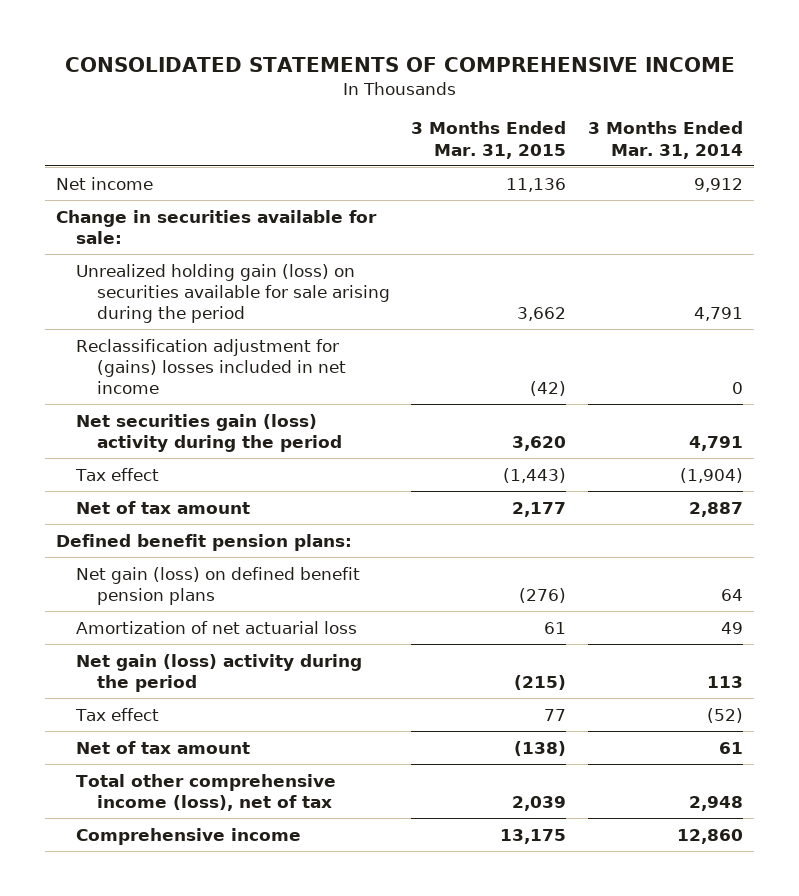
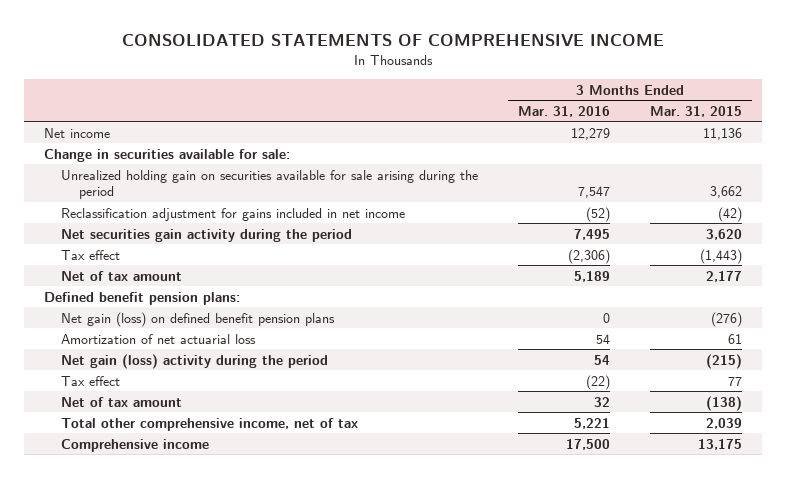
[587,121,743,159] 3 Months Ended Mar. 31, 2014 -> none
none -> [518,105,611,117] Mar. 31, 2016
[76,263,390,323] Unrealized holding gain (loss) on securities available for sale arising during the period -> [61,169,479,200] Unrealized holding gain on securities available for sale arising during the period
[76,338,346,394] Reclassification adjustment for (gains) losses included in net income -> [61,207,406,221] Reclassification adjustment for gains included in net income
[76,413,342,452] Net securities gain (loss) activity during the period -> [61,228,353,242] Net securities gain activity during the period
[76,773,337,811] Total other comprehensive income (loss), net of tax -> [61,417,359,431] Total other comprehensive income, net of tax

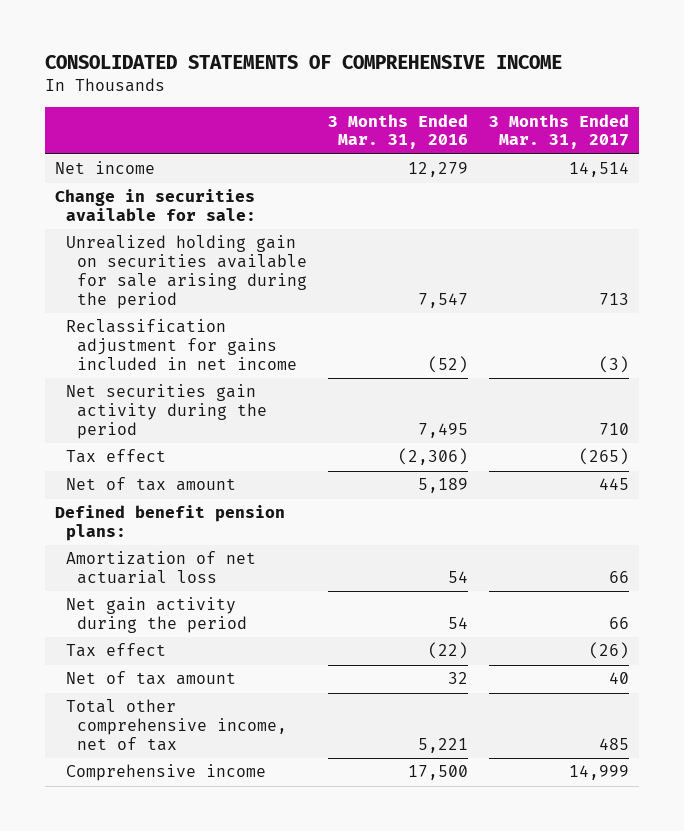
[650,105,743,117] Mar. 31, 2015 -> none
none -> [488,113,629,150] 3 Months Ended Mar. 31, 2017
[61,311,336,327] Net gain (loss) on defined benefit pension plans -> none
[61,353,329,369] Net gain (loss) activity during the period -> [66,597,248,634] Net gain activity during the period

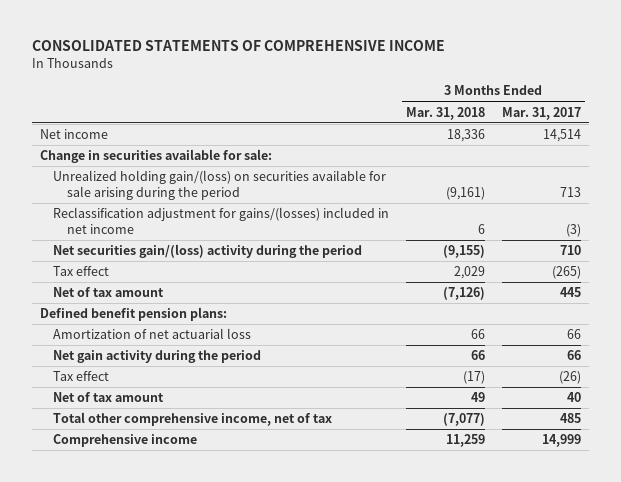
[328,113,469,150] 3 Months Ended Mar. 31, 2016 -> none
none -> [406,106,486,120] Mar. 31, 2018
[66,235,308,309] Unrealized holding gain on securities available for sale arising during the period -> [53,170,387,200] Unrealized holding gain/(loss) on securities available for sale arising during the period
[66,319,298,370] Reclassification adjustment for gains included in net income -> [53,207,390,234] Reclassification adjustment for gains/(losses) included in net income
[66,384,268,439] Net securities gain activity during the period -> [53,244,363,259] Net securities gain/(loss) activity during the period

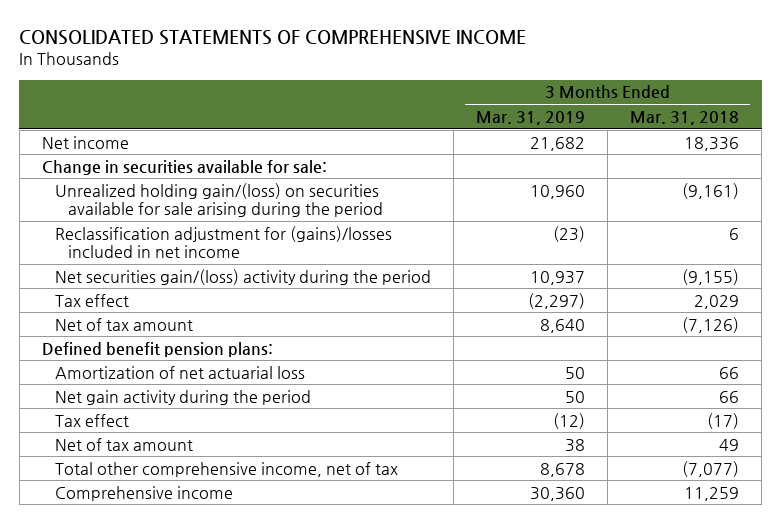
[501,106,581,120] Mar. 31, 2017 -> none
none -> [475,110,585,125] Mar. 31, 2019
[53,207,390,234] Reclassification adjustment for gains/(losses) included in net income -> [54,225,392,258] Reclassification adjustment for (gains)/losses included in net income

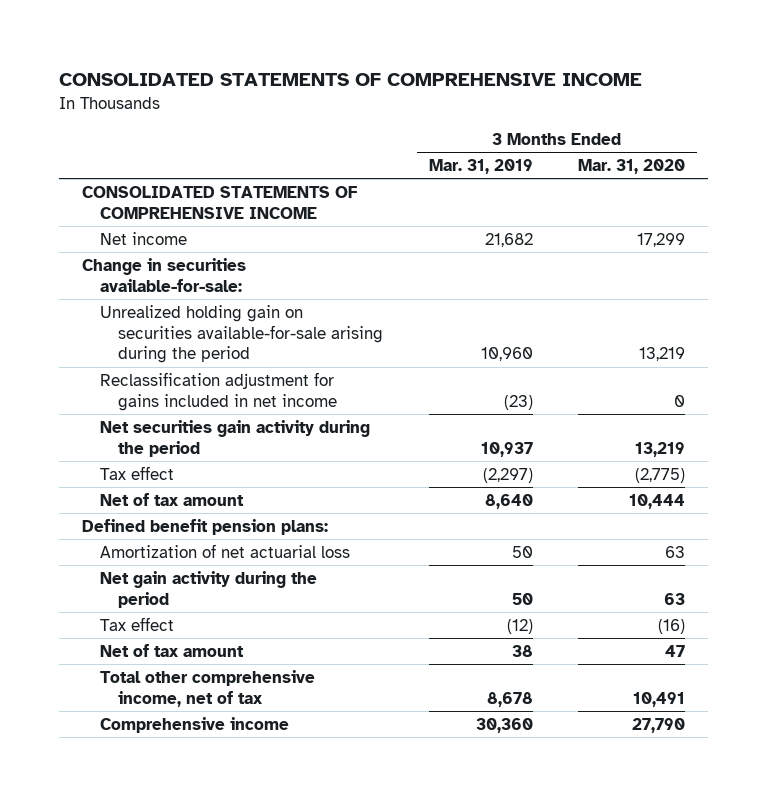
[630,110,740,125] Mar. 31, 2018 -> none
none -> [578,159,686,175] Mar. 31, 2020
none -> [82,185,358,219] CONSOLIDATED STATEMENTS OF COMPREHENSIVE INCOME
[41,159,327,175] Change in securities available for sale: -> [82,257,247,292] Change in securities available-for-sale:
[54,182,383,217] Unrealized holding gain/(loss) on securities available for sale arising during the period -> [100,304,383,364] Unrealized holding gain on securities available-for-sale arising during the period
[54,225,392,258] Reclassification adjustment for (gains)/losses included in net income -> [100,371,337,411] Reclassification adjustment for gains included in net income
[54,268,431,285] Net securities gain/(loss) activity during the period -> [100,419,371,457] Net securities gain activity during the period

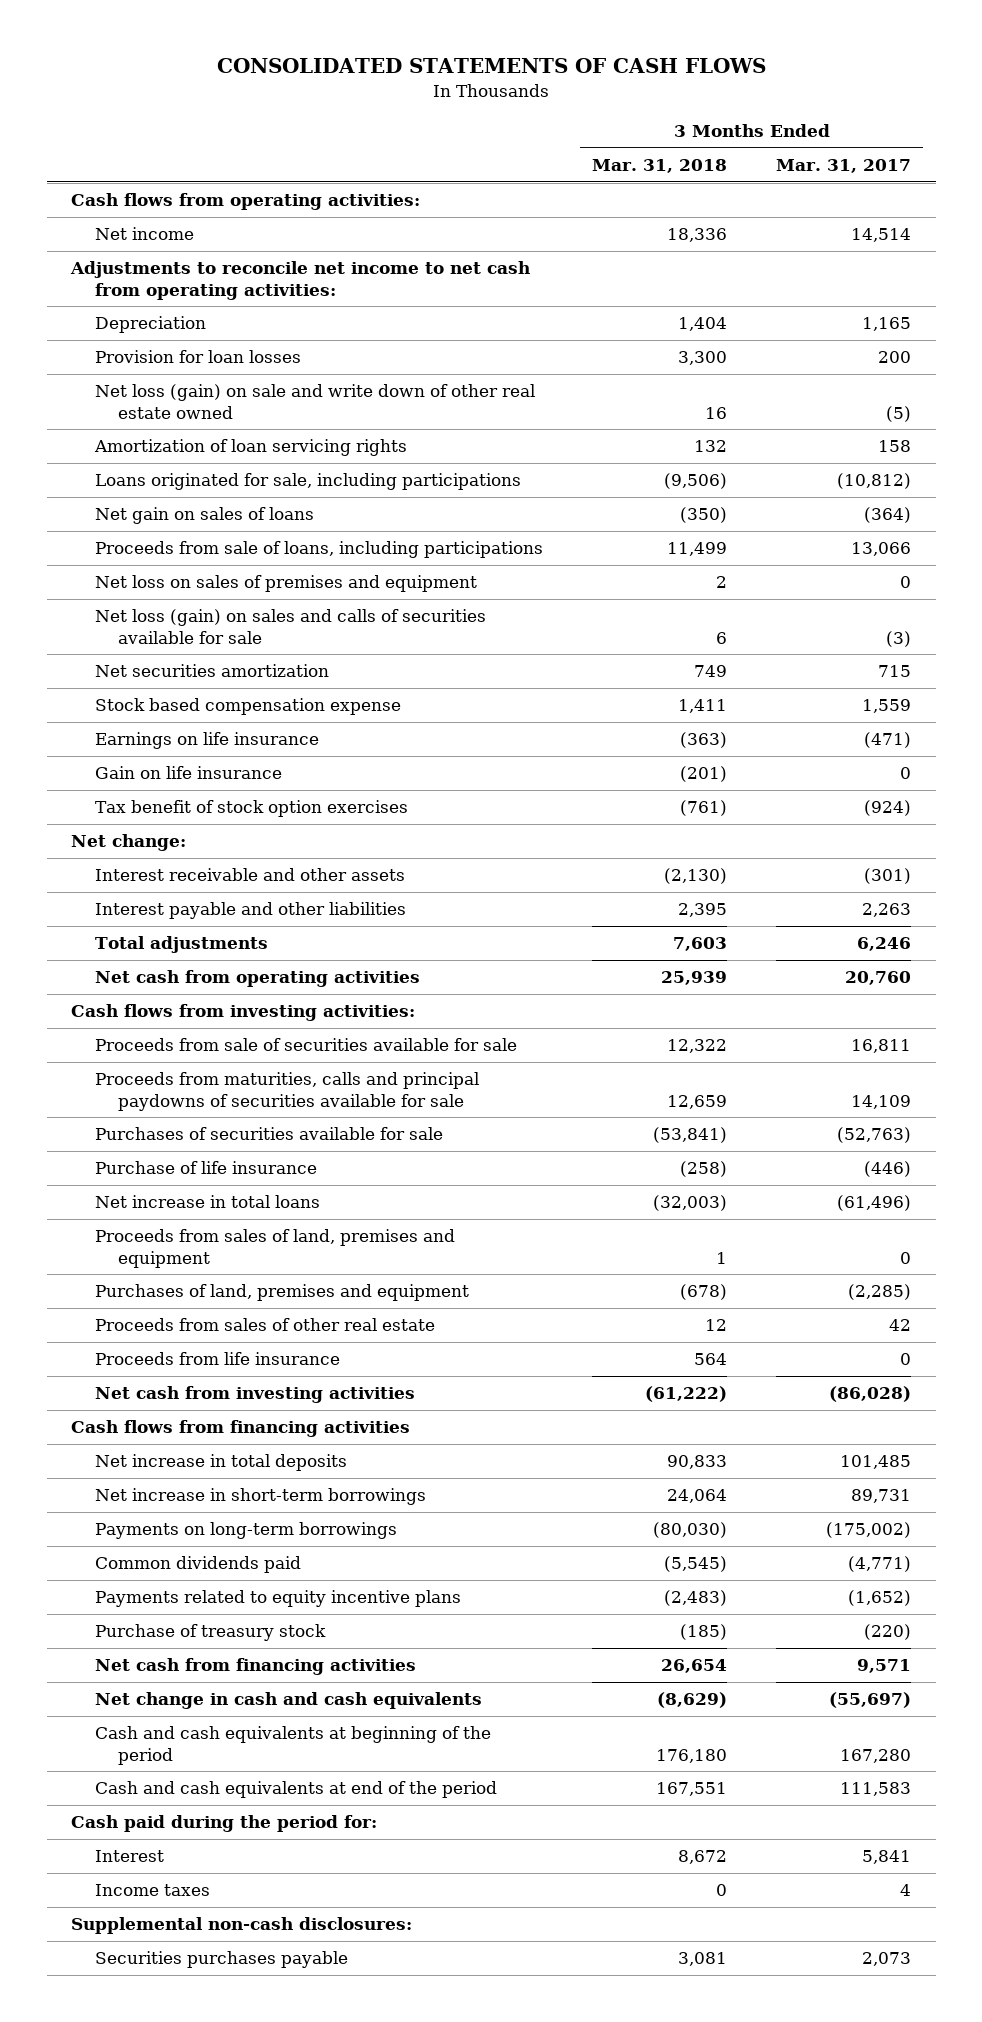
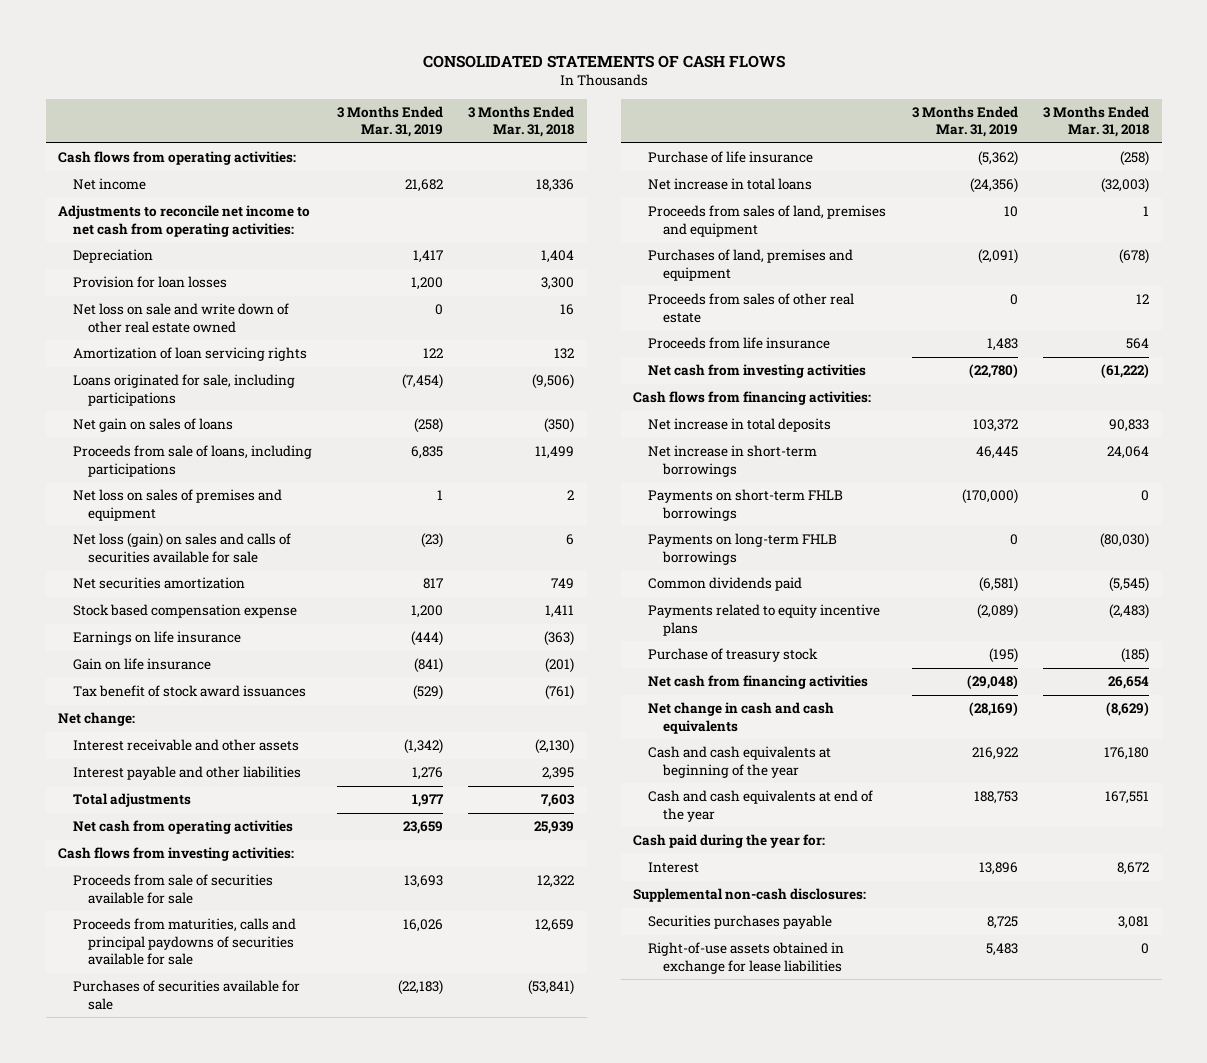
[776,159,912,174] Mar. 31, 2017 -> none
none -> [337,105,444,138] 3 Months Ended Mar. 31, 2019
[94,384,535,419] Net loss (gain) on sale and write down of other real estate owned -> [73,303,290,333] Net loss on sale and write down of other real estate owned
[94,800,408,818] Tax benefit of stock option exercises -> [73,685,307,698] Tax benefit of stock award issuances
[71,1420,411,1438] Cash flows from financing activities -> [633,391,872,406] Cash flows from financing activities:
none -> [648,489,844,521] Payments on short-term FHLB borrowings
[94,1522,397,1540] Payments on long-term borrowings -> [648,533,838,565] Payments on long-term FHLB borrowings
[94,1726,491,1765] Cash and cash equivalents at beginning of the period -> [648,746,832,778] Cash and cash equivalents at beginning of the year
[94,1781,497,1799] Cash and cash equivalents at end of the period -> [648,790,874,822] Cash and cash equivalents at end of the year
[71,1815,378,1833] Cash paid during the period for: -> [633,834,826,849] Cash paid during the year for:
[94,1884,210,1897] Income taxes -> none
none -> [648,942,845,974] Right-of-use assets obtained in exchange for lease liabilities

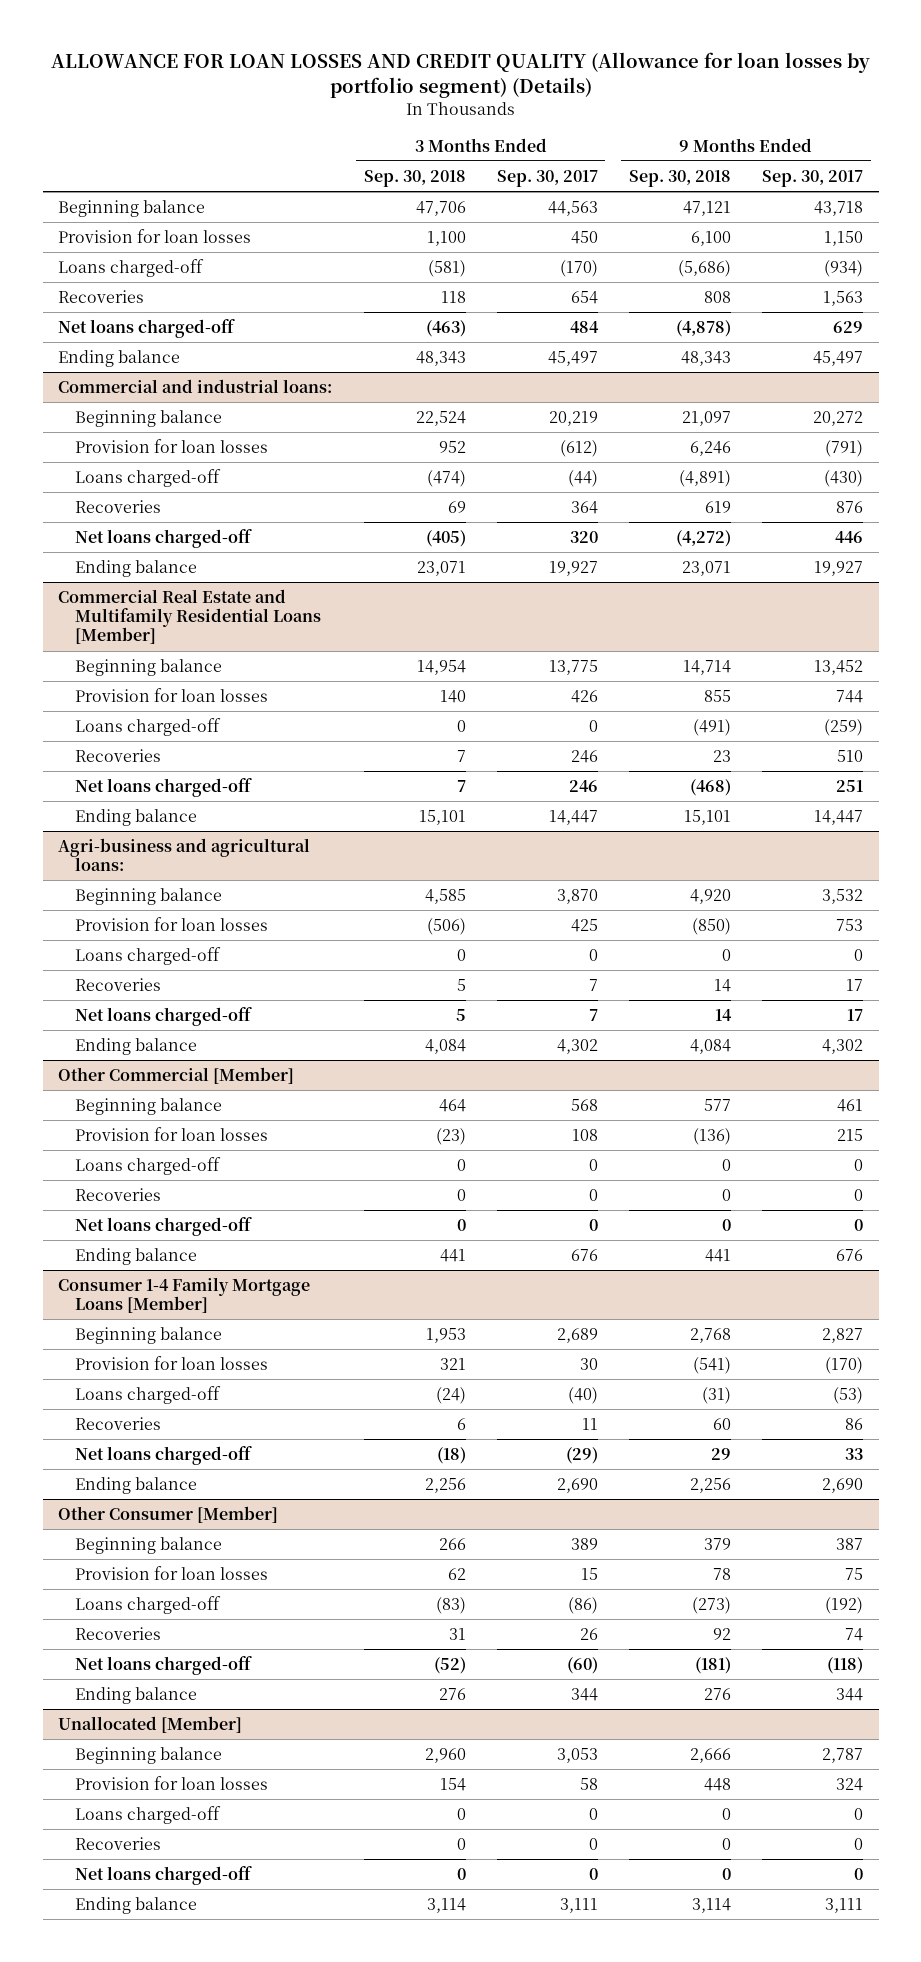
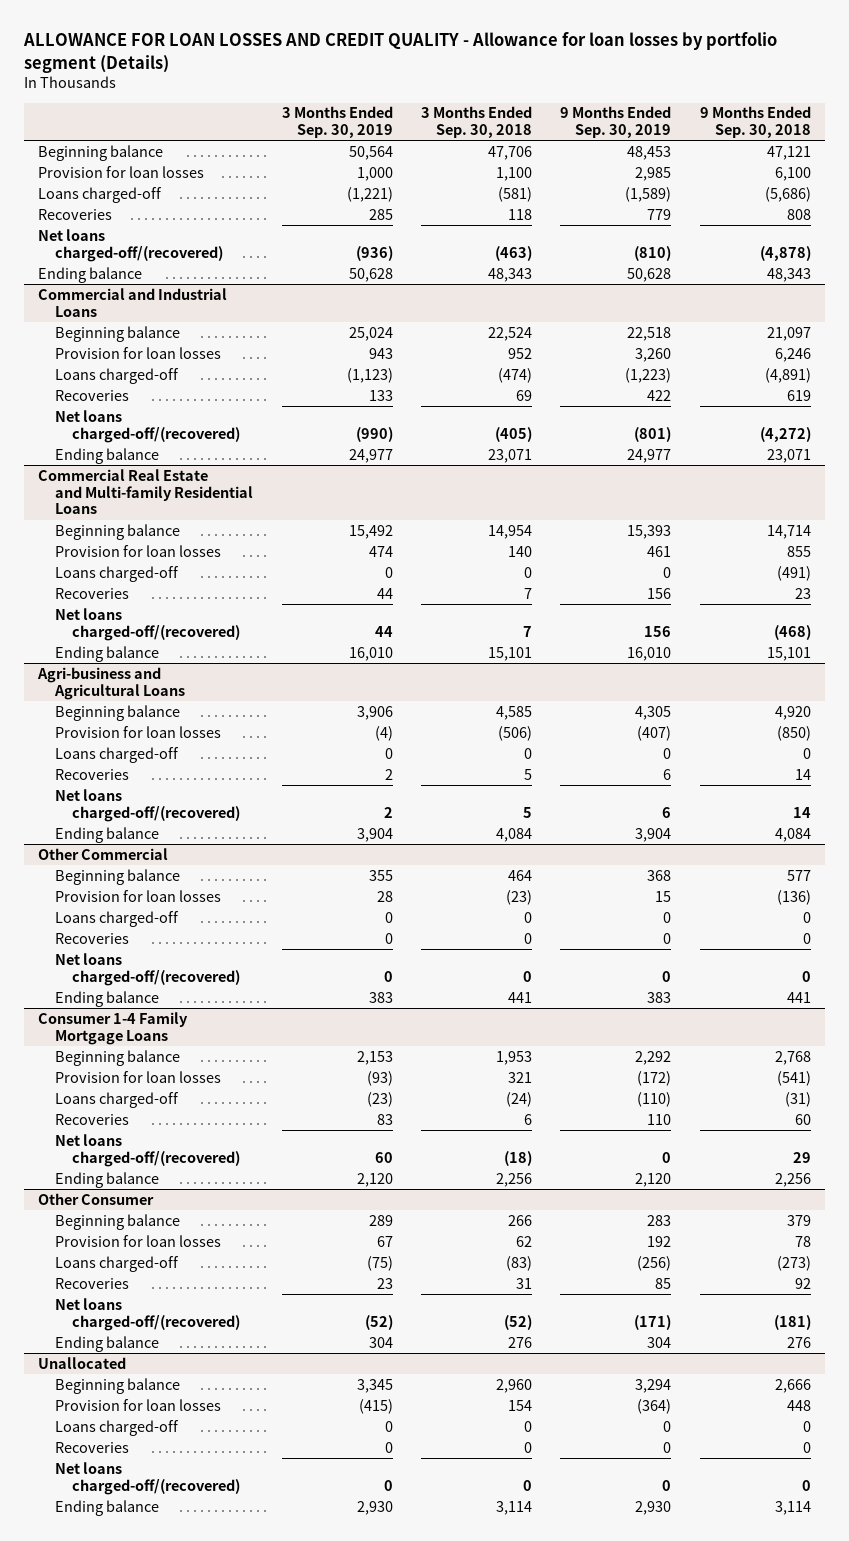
[50,51,870,98] ALLOWANCE FOR LOAN LOSSES AND CREDIT QUALITY (Allowance for loan losses by portfolio segment) (Details) -> [22,32,777,73] ALLOWANCE FOR LOAN LOSSES AND CREDIT QUALITY - Allowance for loan losses by portfolio segment (Details)
[496,170,598,188] Sep. 30, 2017 -> none
[761,170,863,188] Sep. 30, 2017 -> none
none -> [281,106,393,139] 3 Months Ended Sep. 30, 2019
none -> [560,106,672,139] 9 Months Ended Sep. 30, 2019
[58,319,236,339] Net loans charged-off -> [37,228,224,262] Net loans charged-off/(recovered)
[58,379,333,394] Commercial and industrial loans: -> [37,287,227,317] Commercial and Industrial Loans
[74,529,252,549] Net loans charged-off -> [55,409,241,443] Net loans charged-off/(recovered)
[58,589,321,645] Commercial Real Estate and Multifamily Residential Loans [Member] -> [37,468,254,515] Commercial Real Estate and Multi-family Residential Loans
[74,778,252,798] Net loans charged-off -> [55,607,241,641] Net loans charged-off/(recovered)
[58,838,311,872] Agri-business and agricultural loans: -> [36,666,186,700] Agri-business and Agricultural Loans
[74,1007,252,1027] Net loans charged-off -> [55,788,241,822] Net loans charged-off/(recovered)
[58,1067,295,1085] Other Commercial [Member] -> [37,847,168,860] Other Commercial
[74,1217,252,1237] Net loans charged-off -> [55,952,241,986] Net loans charged-off/(recovered)
[58,1277,311,1314] Consumer 1-4 Family Mortgage Loans [Member] -> [37,1011,188,1045] Consumer 1-4 Family Mortgage Loans
[74,1446,252,1466] Net loans charged-off -> [55,1133,241,1167] Net loans charged-off/(recovered)
[58,1506,279,1524] Other Consumer [Member] -> [37,1192,154,1205] Other Consumer
[74,1656,252,1676] Net loans charged-off -> [55,1297,241,1331] Net loans charged-off/(recovered)
[58,1716,243,1734] Unallocated [Member] -> [37,1356,126,1369] Unallocated
[74,1866,252,1886] Net loans charged-off -> [55,1461,241,1495] Net loans charged-off/(recovered)

